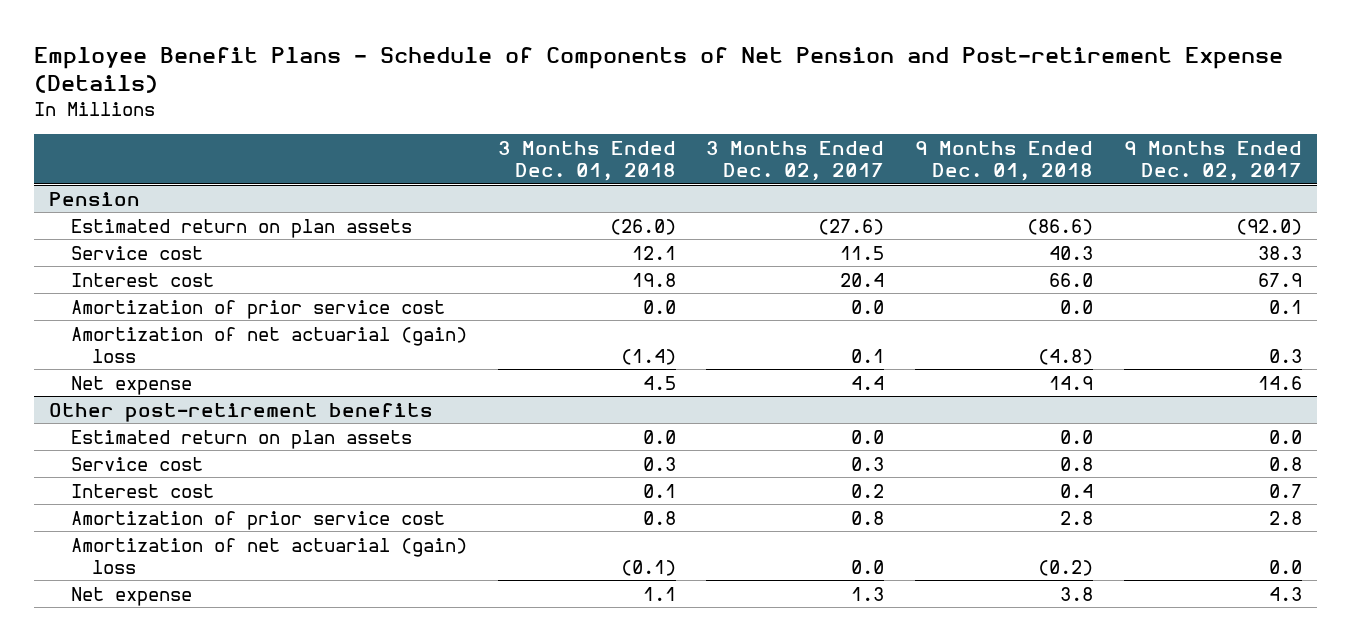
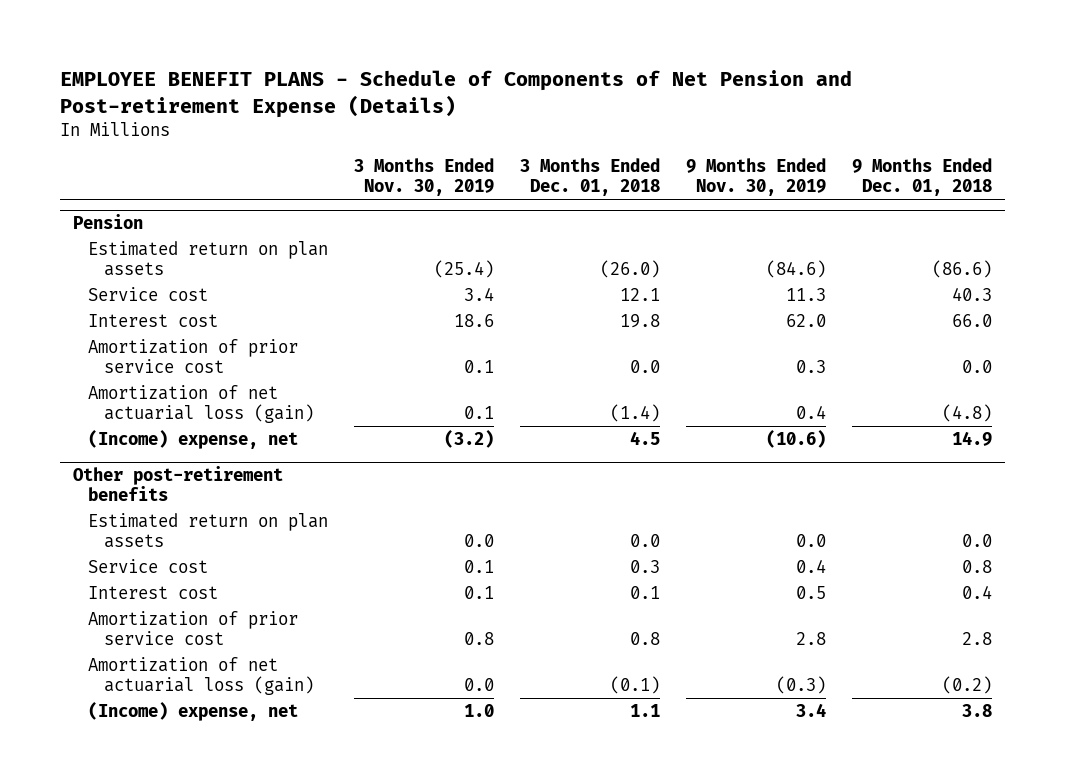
[33,46,1283,94] Employee Benefit Plans - Schedule of Components of Net Pension and Post-retirement Expense (Details) -> [59,70,852,118] EMPLOYEE BENEFIT PLANS - Schedule of Components of Net Pension and Post-retirement Expense (Details)
[706,141,885,182] 3 Months Ended Dec. 02, 2017 -> none
[1124,141,1303,182] 9 Months Ended Dec. 02, 2017 -> none
none -> [354,157,495,197] 3 Months Ended Nov. 30, 2019
none -> [686,157,827,197] 9 Months Ended Nov. 30, 2019
[70,326,467,363] Amortization of net actuarial (gain) loss -> [88,384,314,424] Amortization of net actuarial loss (gain)
[70,375,192,395] Net expense -> [88,429,299,449] (Income) expense, net
[70,537,467,574] Amortization of net actuarial (gain) loss -> [88,656,314,696] Amortization of net actuarial loss (gain)
[70,586,192,606] Net expense -> [88,701,299,721] (Income) expense, net

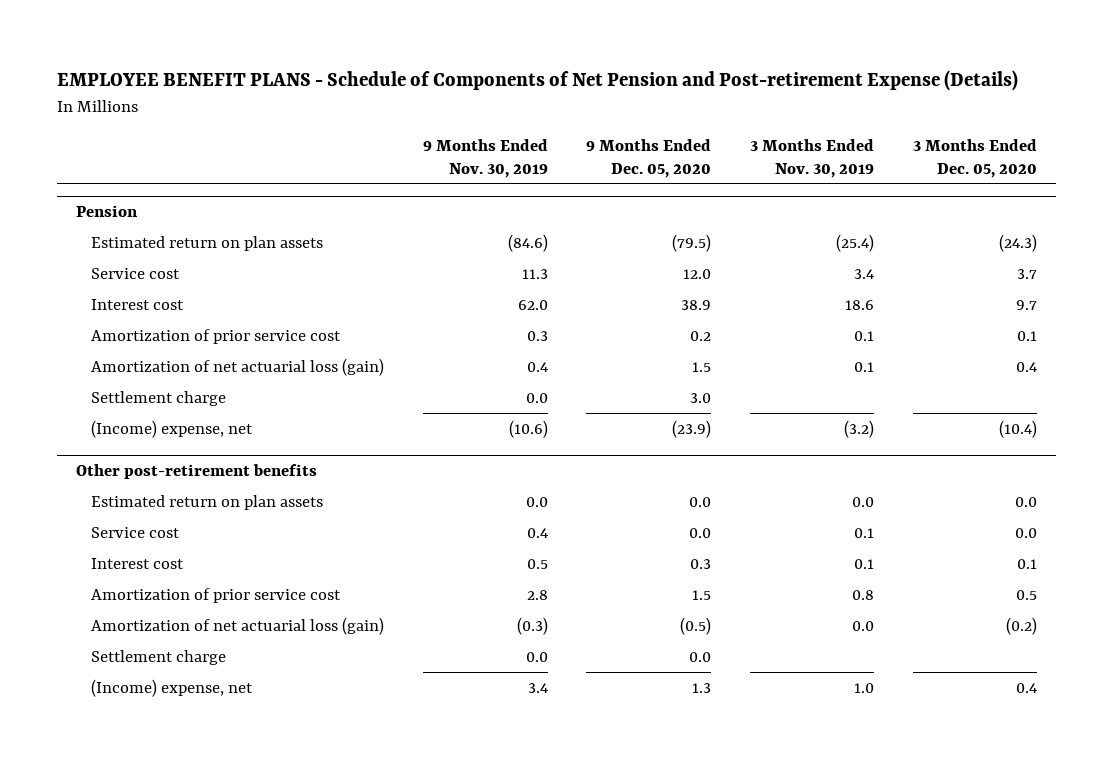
[520,157,661,197] 3 Months Ended Dec. 01, 2018 -> none
[852,157,993,197] 9 Months Ended Dec. 01, 2018 -> none
none -> [586,139,712,178] 9 Months Ended Dec. 05, 2020
none -> [912,139,1037,178] 3 Months Ended Dec. 05, 2020
none -> [91,390,227,406] Settlement charge
none -> [91,649,227,665] Settlement charge

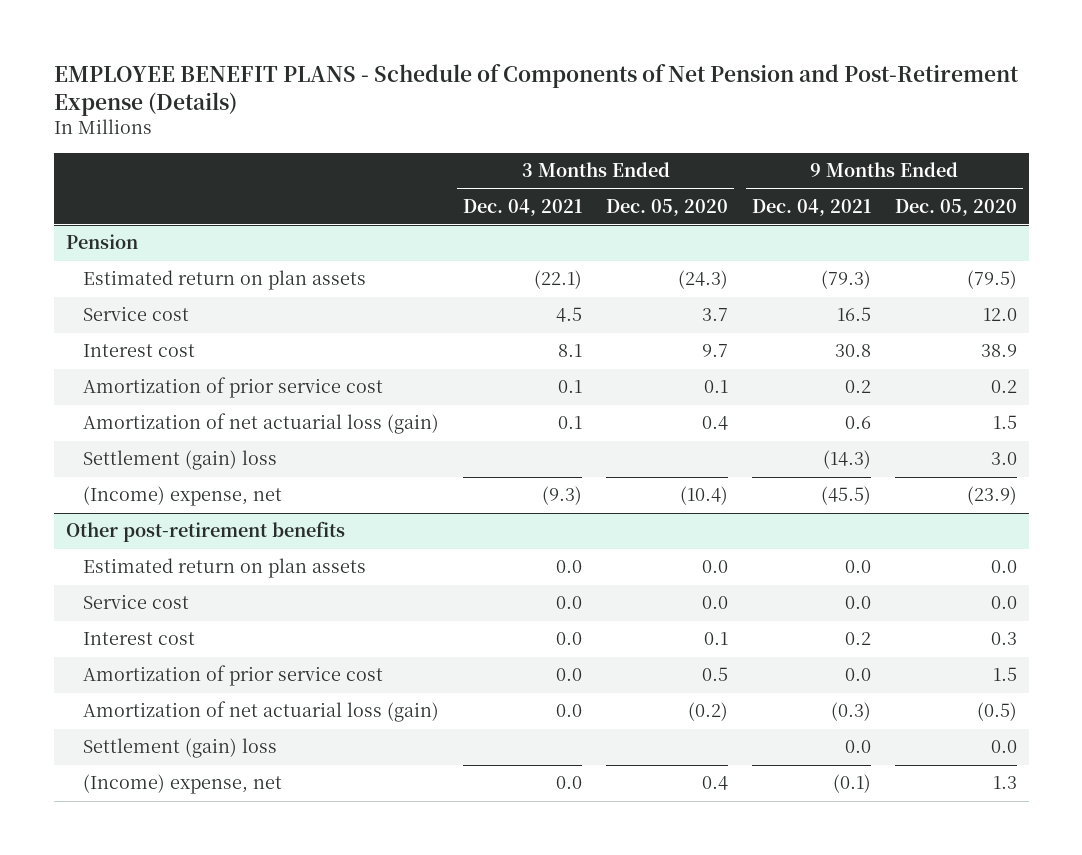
[56,70,1018,92] EMPLOYEE BENEFIT PLANS - Schedule of Components of Net Pension and Post-retirement Expense (Details) -> [53,63,1019,116] EMPLOYEE BENEFIT PLANS - Schedule of Components of Net Pension and Post-Retirement Expense (Details)
[422,139,548,178] 9 Months Ended Nov. 30, 2019 -> none
[749,139,874,178] 3 Months Ended Nov. 30, 2019 -> none
none -> [463,198,583,216] Dec. 04, 2021
none -> [751,198,871,216] Dec. 04, 2021
[91,390,227,406] Settlement charge -> [83,450,278,471] Settlement (gain) loss
[91,649,227,665] Settlement charge -> [83,738,278,759] Settlement (gain) loss

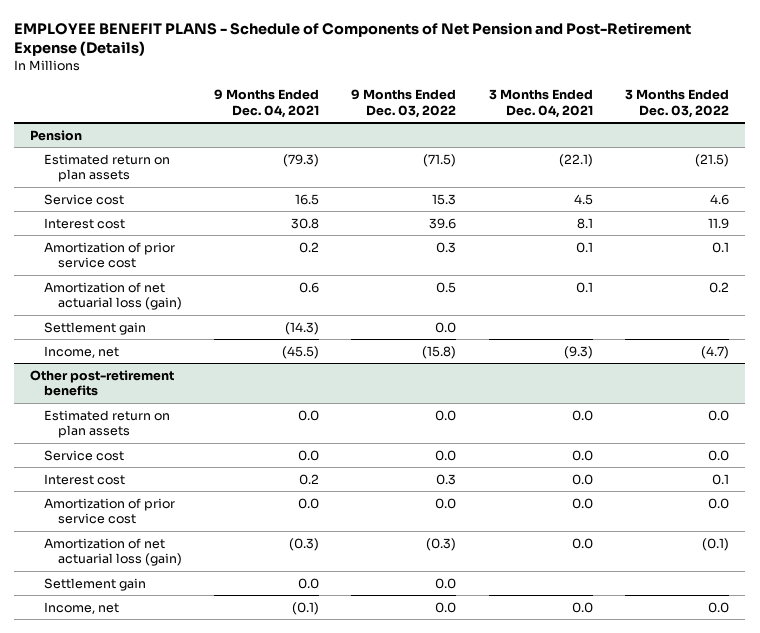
[606,198,729,216] Dec. 05, 2020 -> none
[894,198,1017,216] Dec. 05, 2020 -> none
none -> [351,88,457,118] 9 Months Ended Dec. 03, 2022
none -> [625,88,730,118] 3 Months Ended Dec. 03, 2022
[83,450,278,471] Settlement (gain) loss -> [44,321,147,335] Settlement gain
[83,486,283,507] (Income) expense, net -> [44,345,120,358] Income, net
[83,738,278,759] Settlement (gain) loss -> [44,577,147,591] Settlement gain
[83,774,283,795] (Income) expense, net -> [44,601,120,614] Income, net

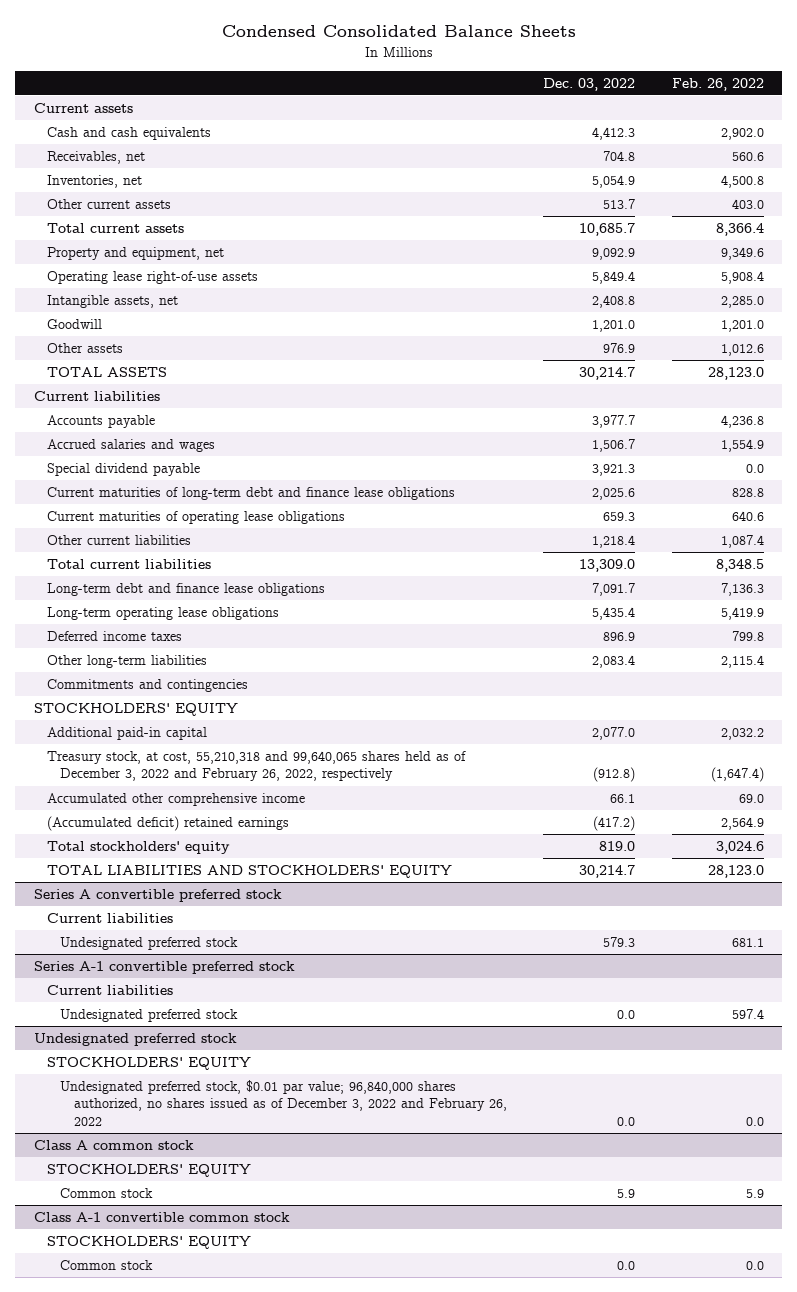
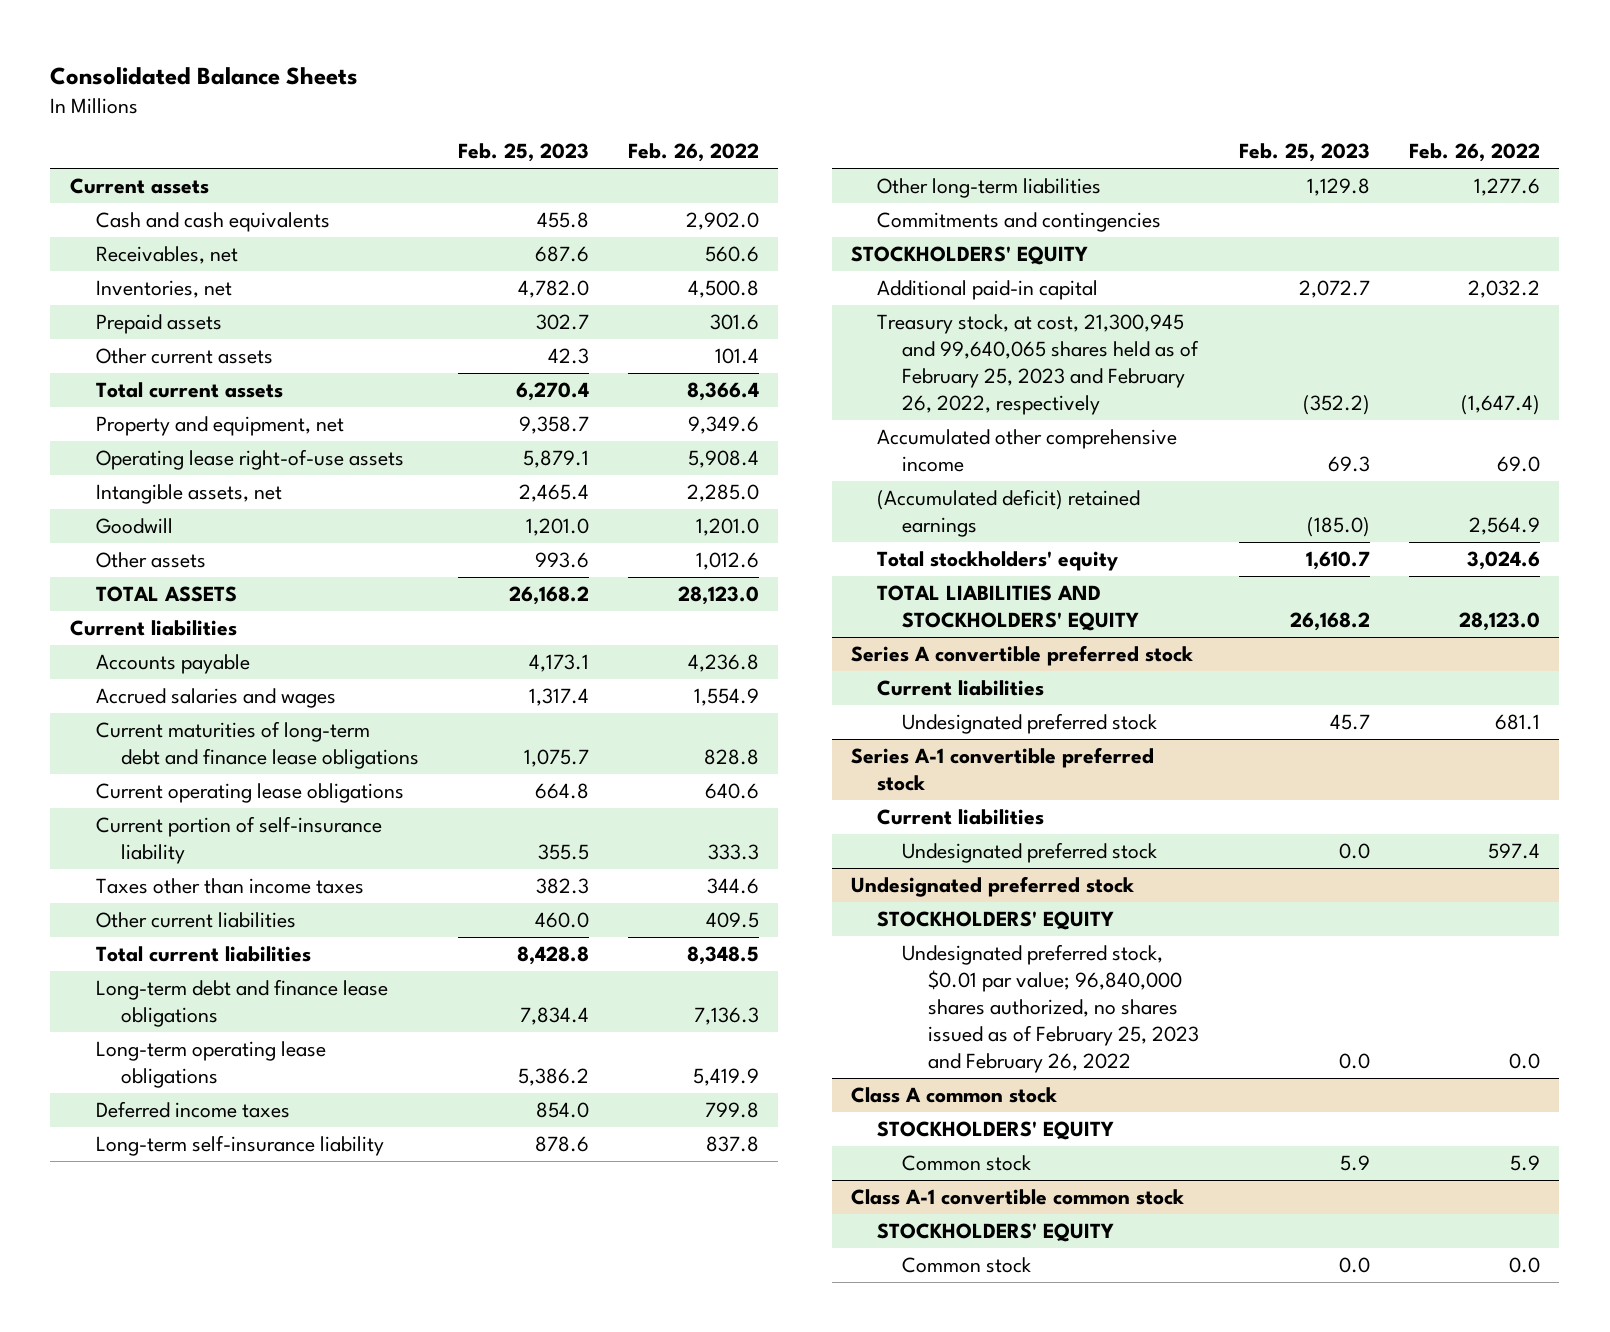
[221,25,576,38] Condensed Consolidated Balance Sheets -> [50,66,359,85] Consolidated Balance Sheets
[543,77,636,91] Dec. 03, 2022 -> none
none -> [458,143,590,163] Feb. 25, 2023
none -> [95,314,222,335] Prepaid assets
[731,198,764,209] 403.0 -> [714,348,759,365] 101.4
[46,462,200,476] Special dividend payable -> none
[46,510,345,524] Current maturities of operating lease obligations -> [95,783,404,804] Current operating lease obligations
none -> [95,816,382,865] Current portion of self-insurance liability
none -> [95,878,364,895] Taxes other than income taxes
[720,534,764,548] 1,087.4 -> [705,912,759,929] 409.5
none -> [95,1135,384,1157] Long-term self-insurance liability
[720,654,764,668] 2,115.4 -> [1473,178,1540,197] 1,277.6
[46,750,466,782] Treasury stock, at cost, 55,210,318 and 99,640,065 shares held as of December 3, 2022 and February 26, 2022, respectively -> [876,314,1200,415] Treasury stock, at cost, 21,300,945 and 99,640,065 shares held as of February 25, 2023 and February 26, 2022, respectively
[60,1079,507,1126] Undesignated preferred stock, $0.01 par value; 96,840,000 shares authorized, no shares issued as of December 3, 2022 and February 26, 2022 -> [902,944,1200,1073] Undesignated preferred stock, $0.01 par value; 96,840,000 shares authorized, no shares issued as of February 25, 2023 and February 26, 2022

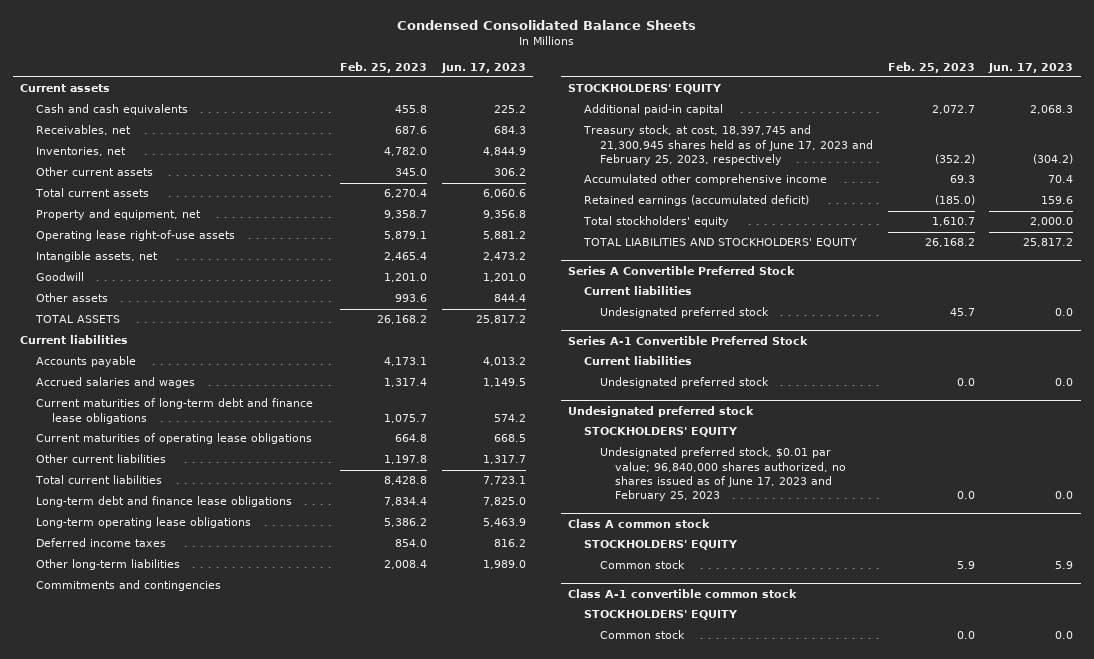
[50,66,359,85] Consolidated Balance Sheets -> [396,20,696,31] Condensed Consolidated Balance Sheets
[627,143,759,163] Feb. 26, 2022 -> none
none -> [440,62,526,73] Jun. 17, 2023
[95,314,222,335] Prepaid assets -> none
[548,348,590,365] 42.3 -> [394,168,427,177] 345.0
[95,816,382,865] Current portion of self-insurance liability -> none
[95,878,364,895] Taxes other than income taxes -> none
[95,783,404,804] Current operating lease obligations -> [36,433,313,445] Current maturities of operating lease obligations
[535,912,590,929] 460.0 -> [383,455,427,465] 1,197.8
[95,1135,384,1157] Long-term self-insurance liability -> none
[1307,178,1371,197] 1,129.8 -> [383,560,427,570] 2,008.4
[876,314,1200,415] Treasury stock, at cost, 21,300,945 and 99,640,065 shares held as of February 25, 2023 and February 26, 2022, respectively -> [582,125,873,166] Treasury stock, at cost, 18,397,745 and 21,300,945 shares held as of June 17, 2023 and February 25, 2023, respectively
[876,489,1140,538] (Accumulated deficit) retained earnings -> [583,195,809,207] Retained earnings (accumulated deficit)
[850,645,1193,667] Series A convertible preferred stock -> [568,265,796,275] Series A Convertible Preferred Stock
[850,747,1154,792] Series A-1 convertible preferred stock -> [568,335,809,345] Series A-1 Convertible Preferred Stock
[902,944,1200,1073] Undesignated preferred stock, $0.01 par value; 96,840,000 shares authorized, no shares issued as of February 25, 2023 and February 26, 2022 -> [599,447,847,502] Undesignated preferred stock, $0.01 par value; 96,840,000 shares authorized, no shares issued as of June 17, 2023 and February 25, 2023

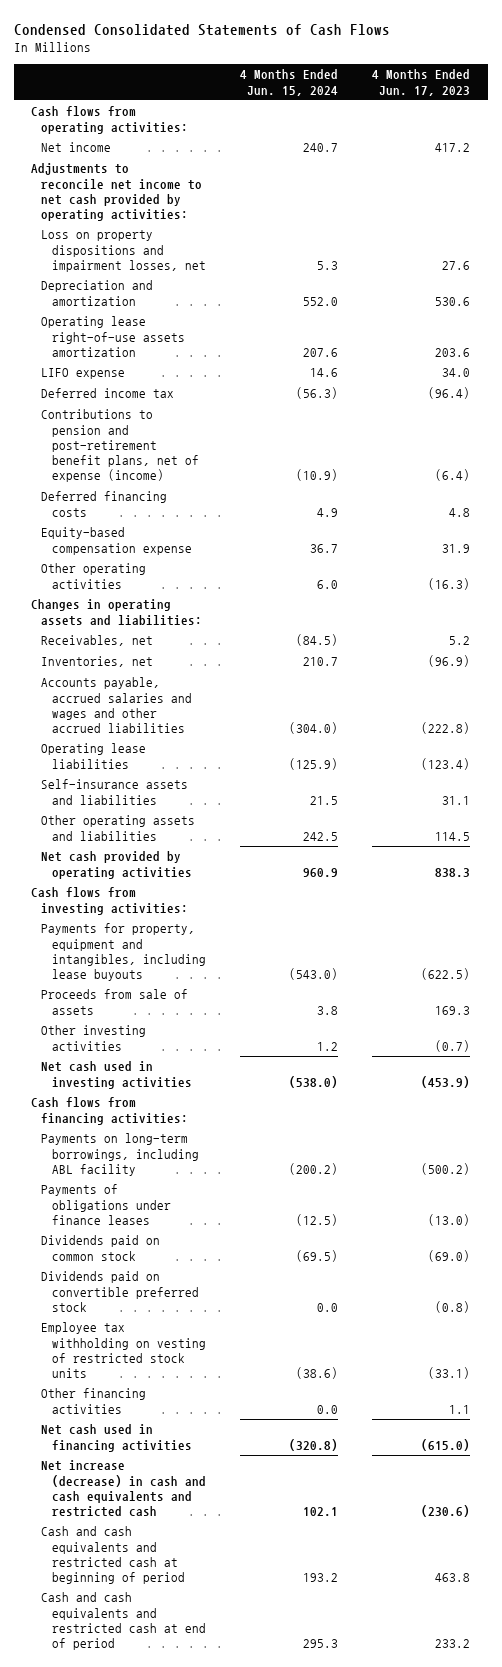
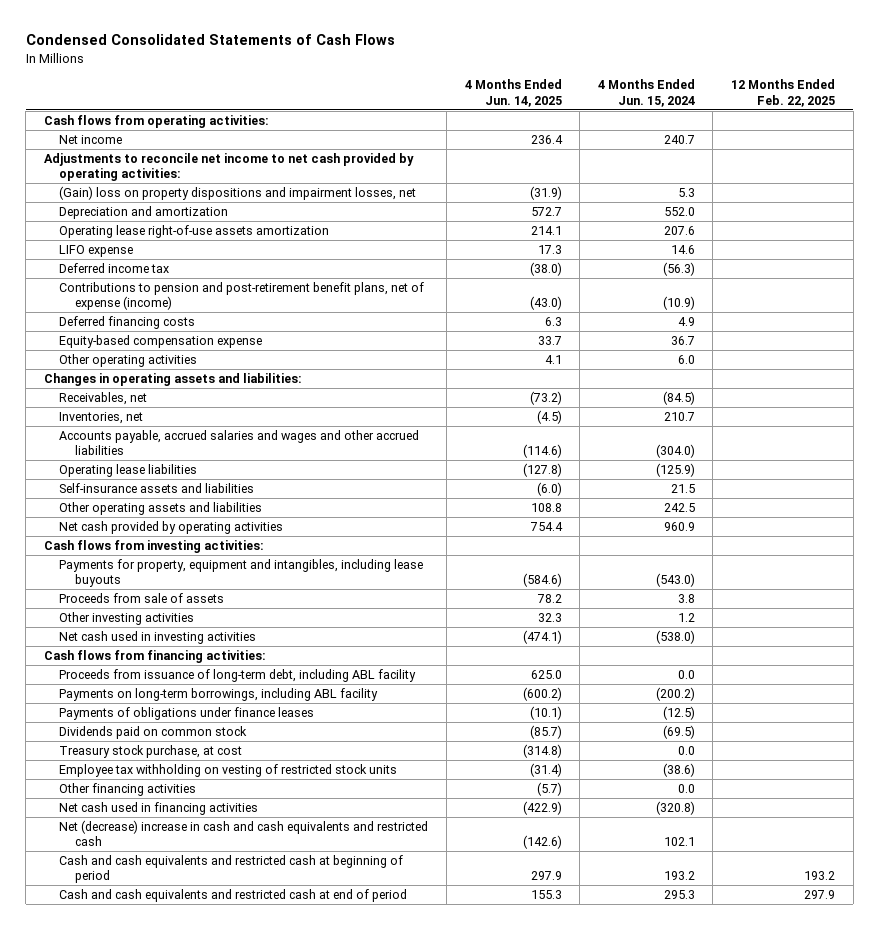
[372,69,471,96] 4 Months Ended Jun. 17, 2023 -> none
none -> [464,79,562,107] 4 Months Ended Jun. 14, 2025
none -> [730,79,835,107] 12 Months Ended Feb. 22, 2025
[41,230,206,272] Loss on property dispositions and impairment losses, net -> [59,185,417,200] (Gain) loss on property dispositions and impairment losses, net
none -> [59,668,417,682] Proceeds from issuance of long-term debt, including ABL facility
[41,1271,199,1312] Dividends paid on convertible preferred stock -> none
none -> [59,744,243,758] Treasury stock purchase, at cost
[41,1460,206,1518] Net increase (decrease) in cash and cash equivalents and restricted cash -> [59,819,429,847] Net (decrease) increase in cash and cash equivalents and restricted cash

